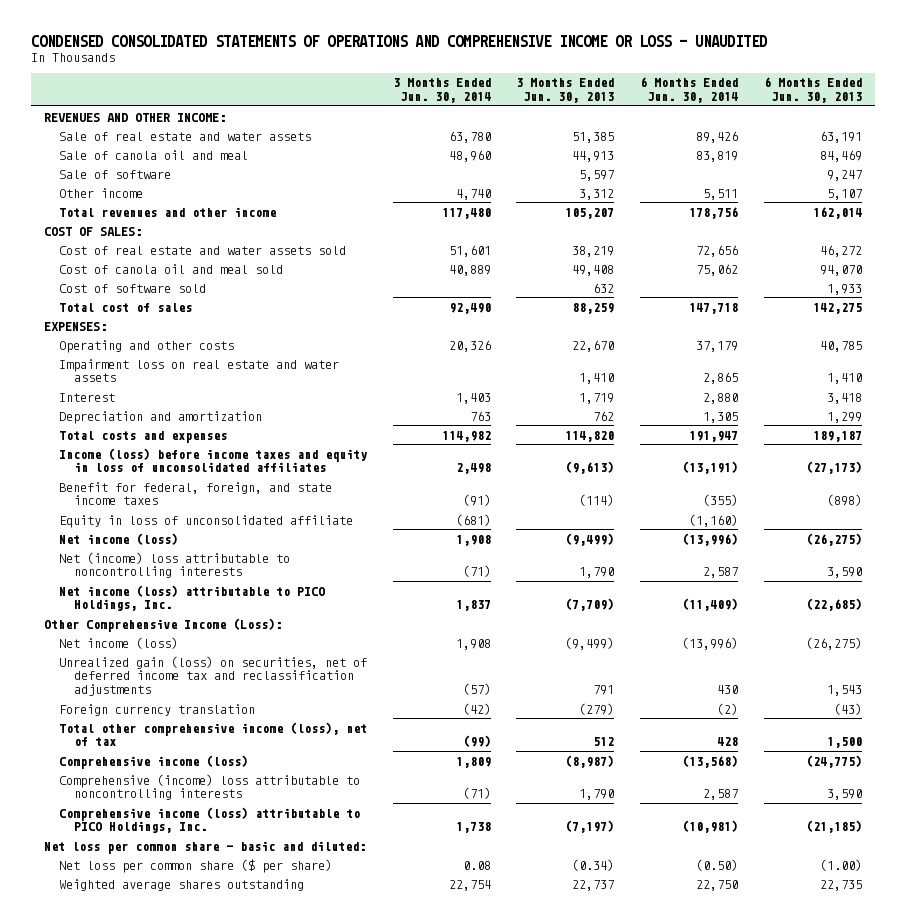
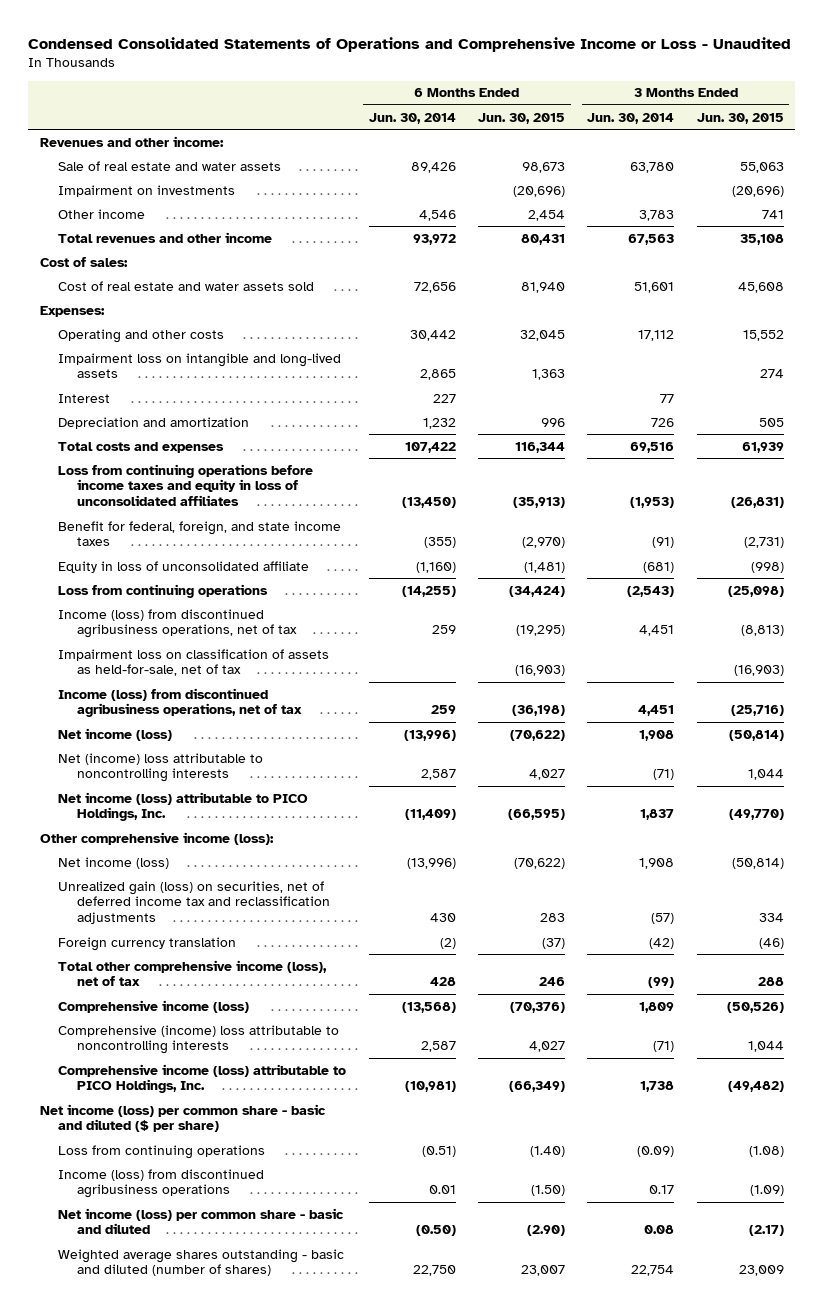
[30,35,768,48] CONDENSED CONSOLIDATED STATEMENTS OF OPERATIONS AND COMPREHENSIVE INCOME OR LOSS - UNAUDITED -> [28,37,792,53] Condensed Consolidated Statements of Operations and Comprehensive Income or Loss - Unaudited
[516,78,615,103] 3 Months Ended Jun. 30, 2013 -> none
[763,77,862,103] 6 Months Ended Jun. 30, 2013 -> none
none -> [478,112,566,124] Jun. 30, 2015
none -> [696,112,784,124] Jun. 30, 2015
[43,112,226,122] REVENUES AND OTHER INCOME: -> [39,135,224,147] Revenues and other income:
[58,149,248,160] Sale of canola oil and meal -> none
[58,169,171,179] Sale of software -> none
none -> [58,184,236,197] Impairment on investments
[455,188,491,200] 4,740 -> [639,209,675,221] 3,783
[703,188,739,200] 5,511 -> [418,209,456,221] 4,546
[441,207,491,219] 117,480 -> [628,233,675,245] 67,563
[689,206,739,219] 178,756 -> [412,233,456,245] 93,972
[43,226,142,236] COST OF SALES: -> [39,256,128,267] Cost of sales:
[58,263,283,274] Cost of canola oil and meal sold -> none
[58,283,206,293] Cost of software sold -> none
[58,302,192,312] Total cost of sales -> none
[43,321,107,331] EXPENSES: -> [39,305,105,317] Expenses:
[448,339,491,352] 20,326 -> [638,329,675,341] 17,112
[696,340,739,352] 37,179 -> [409,329,456,341] 30,442
[58,358,339,383] Impairment loss on real estate and water assets -> [58,352,342,379] Impairment loss on intangible and long-lived assets
[455,392,491,404] 1,403 -> [660,393,675,403] 77
[703,392,739,404] 2,880 -> [432,393,456,403] 227
[469,410,491,421] 763 -> [651,417,675,427] 726
[703,411,739,423] 1,305 -> [422,417,456,429] 1,232
[441,430,491,442] 114,982 -> [630,441,675,453] 69,516
[689,430,739,442] 191,947 -> [404,441,456,453] 107,422
[58,447,367,473] Income (loss) before income taxes and equity in loss of unconsolidated affiliates -> [58,463,314,507] Loss from continuing operations before income taxes and equity in loss of unconsolidated affiliates
[455,463,491,475] 2,498 -> [630,497,675,509] (1,953)
[682,461,739,475] (13,191) -> [401,497,456,509] (13,450)
none -> [58,583,269,598] Loss from continuing operations
none -> [58,608,298,639] Income (loss) from discontinued agribusiness operations, net of tax
none -> [58,648,330,677] Impairment loss on classification of assets as held-for-sale, net of tax
none -> [58,687,303,718] Income (loss) from discontinued agribusiness operations, net of tax
[43,617,282,632] Other Comprehensive Income (Loss): -> [39,831,274,845] Other comprehensive income (loss):
[43,840,366,854] Net loss per common share - basic and diluted: -> [39,1103,326,1133] Net income (loss) per common share - basic and diluted ($ per share)
none -> [58,1144,266,1159] Loss from continuing operations
none -> [58,1168,265,1199] Income (loss) from discontinued agribusiness operations
[58,858,332,873] Net loss per common share ($ per share) -> [58,1207,345,1235] Net income (loss) per common share - basic and diluted
[58,878,304,891] Weighted average shares outstanding -> [58,1248,345,1277] Weighted average shares outstanding - basic and diluted (number of shares)

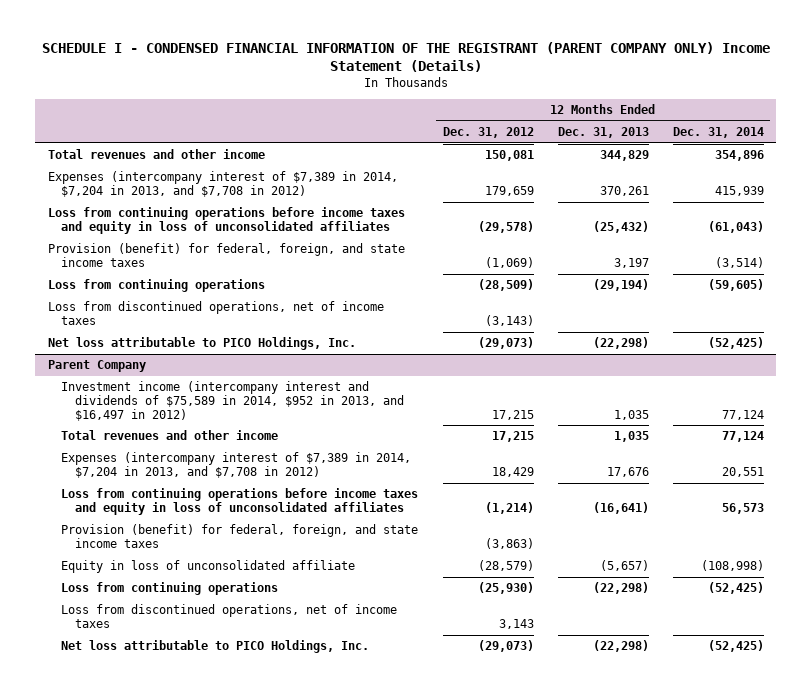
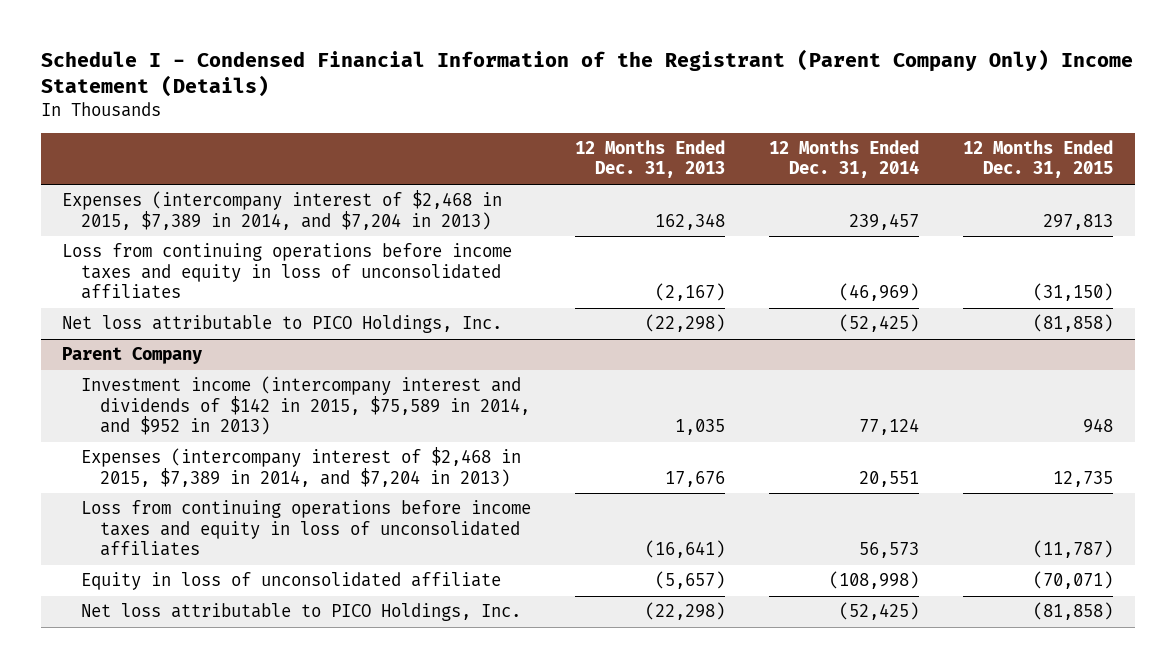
[41,42,770,73] SCHEDULE I - CONDENSED FINANCIAL INFORMATION OF THE REGISTRANT (PARENT COMPANY ONLY) Income Statement (Details) -> [40,48,1133,98] Schedule I - Condensed Financial Information of the Registrant (Parent Company Only) Income Statement (Details)
[442,126,534,138] Dec. 31, 2012 -> none
none -> [962,140,1113,179] 12 Months Ended Dec. 31, 2015
[47,149,265,160] Total revenues and other income -> none
[47,243,405,267] Provision (benefit) for federal, foreign, and state income taxes -> none
[47,279,265,293] Loss from continuing operations -> none
[47,301,384,325] Loss from discontinued operations, net of income taxes -> none
[47,171,398,197] Expenses (intercompany interest of $7,389 in 2014, $7,204 in 2013, and $7,708 in 2012) -> [62,190,503,230] Expenses (intercompany interest of $2,468 in 2015, $7,389 in 2014, and $7,204 in 2013)
[599,185,649,196] 370,261 -> [655,212,726,230] 162,348
[715,185,765,196] 415,939 -> [848,212,919,230] 239,457
[592,220,649,233] (25,432) -> [655,282,726,301] (2,167)
[708,220,765,233] (61,043) -> [838,282,919,301] (46,969)
[61,430,279,441] Total revenues and other income -> none
[61,381,404,421] Investment income (intercompany interest and dividends of $75,589 in 2014, $952 in 2013, and $16,497 in 2012) -> [81,376,530,435] Investment income (intercompany interest and dividends of $142 in 2015, $75,589 in 2014, and $952 in 2013)
[61,452,412,478] Expenses (intercompany interest of $7,389 in 2014, $7,204 in 2013, and $7,708 in 2012) -> [81,447,522,487] Expenses (intercompany interest of $2,468 in 2015, $7,389 in 2014, and $7,204 in 2013)
[61,524,419,548] Provision (benefit) for federal, foreign, and state income taxes -> none
[61,582,279,596] Loss from continuing operations -> none
[61,604,398,628] Loss from discontinued operations, net of income taxes -> none

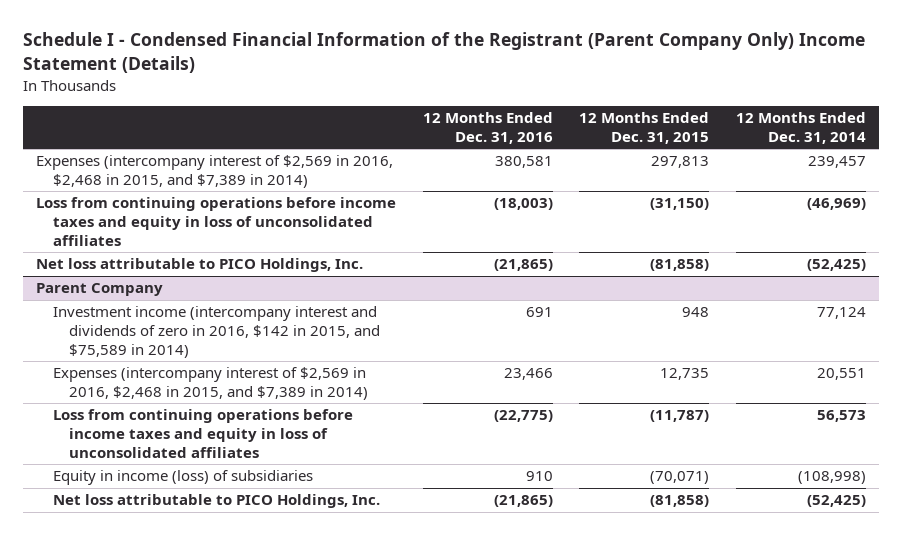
[575,140,726,179] 12 Months Ended Dec. 31, 2013 -> none
none -> [422,112,553,144] 12 Months Ended Dec. 31, 2016
[62,190,503,230] Expenses (intercompany interest of $2,468 in 2015, $7,389 in 2014, and $7,204 in 2013) -> [36,155,394,189] Expenses (intercompany interest of $2,569 in 2016, $2,468 in 2015, and $7,389 in 2014)
[81,376,530,435] Investment income (intercompany interest and dividends of $142 in 2015, $75,589 in 2014, and $952 in 2013) -> [52,306,381,358] Investment income (intercompany interest and dividends of zero in 2016, $142 in 2015, and $75,589 in 2014)
[81,447,522,487] Expenses (intercompany interest of $2,468 in 2015, $7,389 in 2014, and $7,204 in 2013) -> [52,367,369,401] Expenses (intercompany interest of $2,569 in 2016, $2,468 in 2015, and $7,389 in 2014)
[81,572,502,591] Equity in loss of unconsolidated affiliate -> [52,470,313,486] Equity in income (loss) of subsidiaries

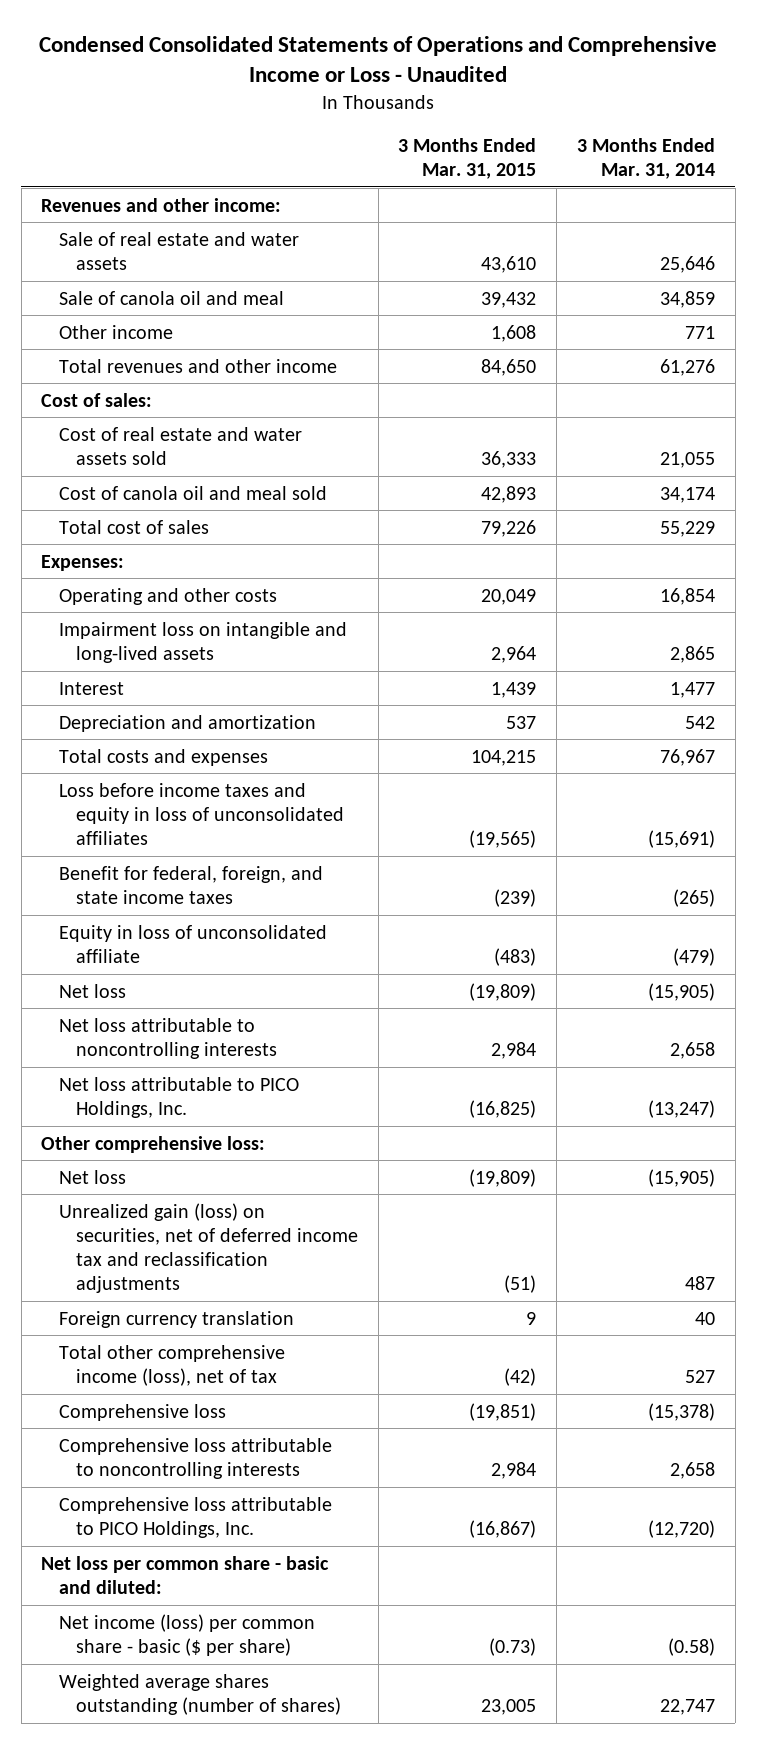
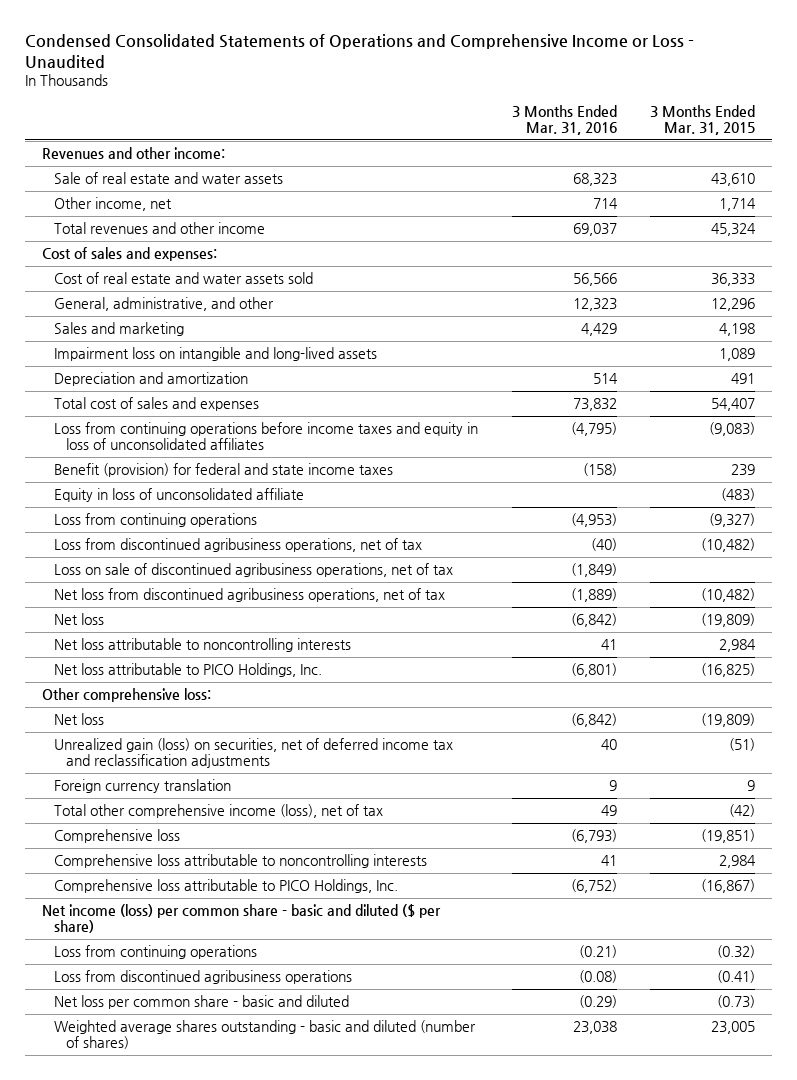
[577,137,716,180] 3 Months Ended Mar. 31, 2014 -> none
none -> [511,104,617,135] 3 Months Ended Mar. 31, 2016
[58,290,284,305] Sale of canola oil and meal -> none
[58,324,173,339] Other income -> [53,197,172,212] Other income, net
[491,324,537,342] 1,608 -> [719,198,757,212] 1,714
[481,358,537,376] 84,650 -> [711,223,757,237] 45,324
[41,392,153,407] Cost of sales: -> [41,247,217,262] Cost of sales and expenses:
[58,485,327,500] Cost of canola oil and meal sold -> none
[58,519,209,534] Total cost of sales -> none
[41,554,125,571] Expenses: -> none
[58,587,277,605] Operating and other costs -> none
[58,681,124,695] Interest -> none
none -> [53,297,274,312] General, administrative, and other
none -> [53,322,184,337] Sales and marketing
[491,645,537,663] 2,964 -> [719,348,756,362] 1,089
[506,715,537,729] 537 -> [731,373,756,385] 491
[58,748,268,766] Total costs and expenses -> [53,397,259,412] Total cost of sales and expenses
[471,749,537,766] 104,215 -> [711,398,756,412] 54,407
[58,782,344,846] Loss before income taxes and equity in loss of unconsolidated affiliates -> [53,422,478,451] Loss from continuing operations before income taxes and equity in loss of unconsolidated affiliates
[469,830,537,849] (19,565) -> [709,422,756,437] (9,083)
[58,865,323,904] Benefit for federal, foreign, and state income taxes -> [53,463,393,478] Benefit (provision) for federal and state income taxes
[494,888,537,907] (239) -> [731,464,756,477] 239
none -> [53,513,257,528] Loss from continuing operations
none -> [53,538,422,553] Loss from discontinued agribusiness operations, net of tax
none -> [53,563,453,578] Loss on sale of discontinued agribusiness operations, net of tax
none -> [53,588,445,603] Net loss from discontinued agribusiness operations, net of tax
[41,1555,330,1594] Net loss per common share - basic and diluted: -> [41,904,441,934] Net income (loss) per common share - basic and diluted ($ per share)
none -> [53,945,257,960] Loss from continuing operations
none -> [53,970,352,985] Loss from discontinued agribusiness operations
[58,1613,315,1656] Net income (loss) per common share - basic ($ per share) -> [53,995,349,1010] Net loss per common share - basic and diluted
[58,1673,341,1715] Weighted average shares outstanding (number of shares) -> [53,1020,476,1050] Weighted average shares outstanding - basic and diluted (number of shares)

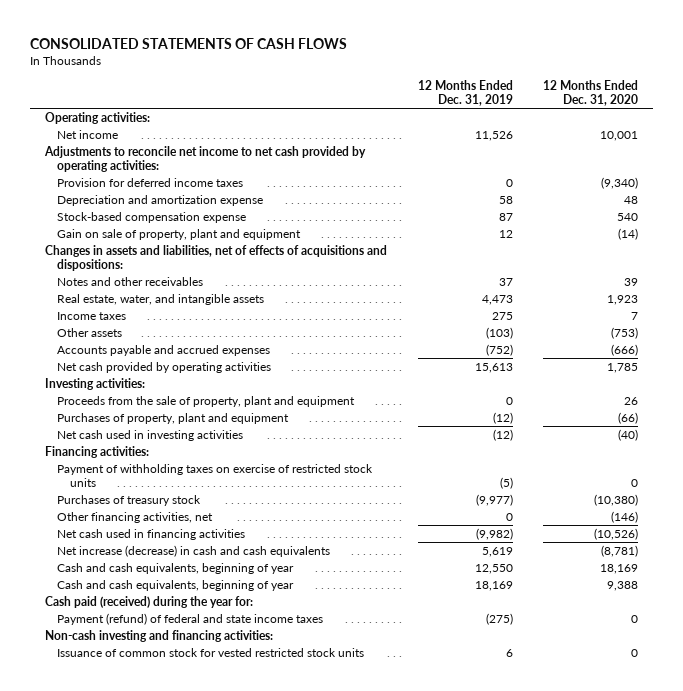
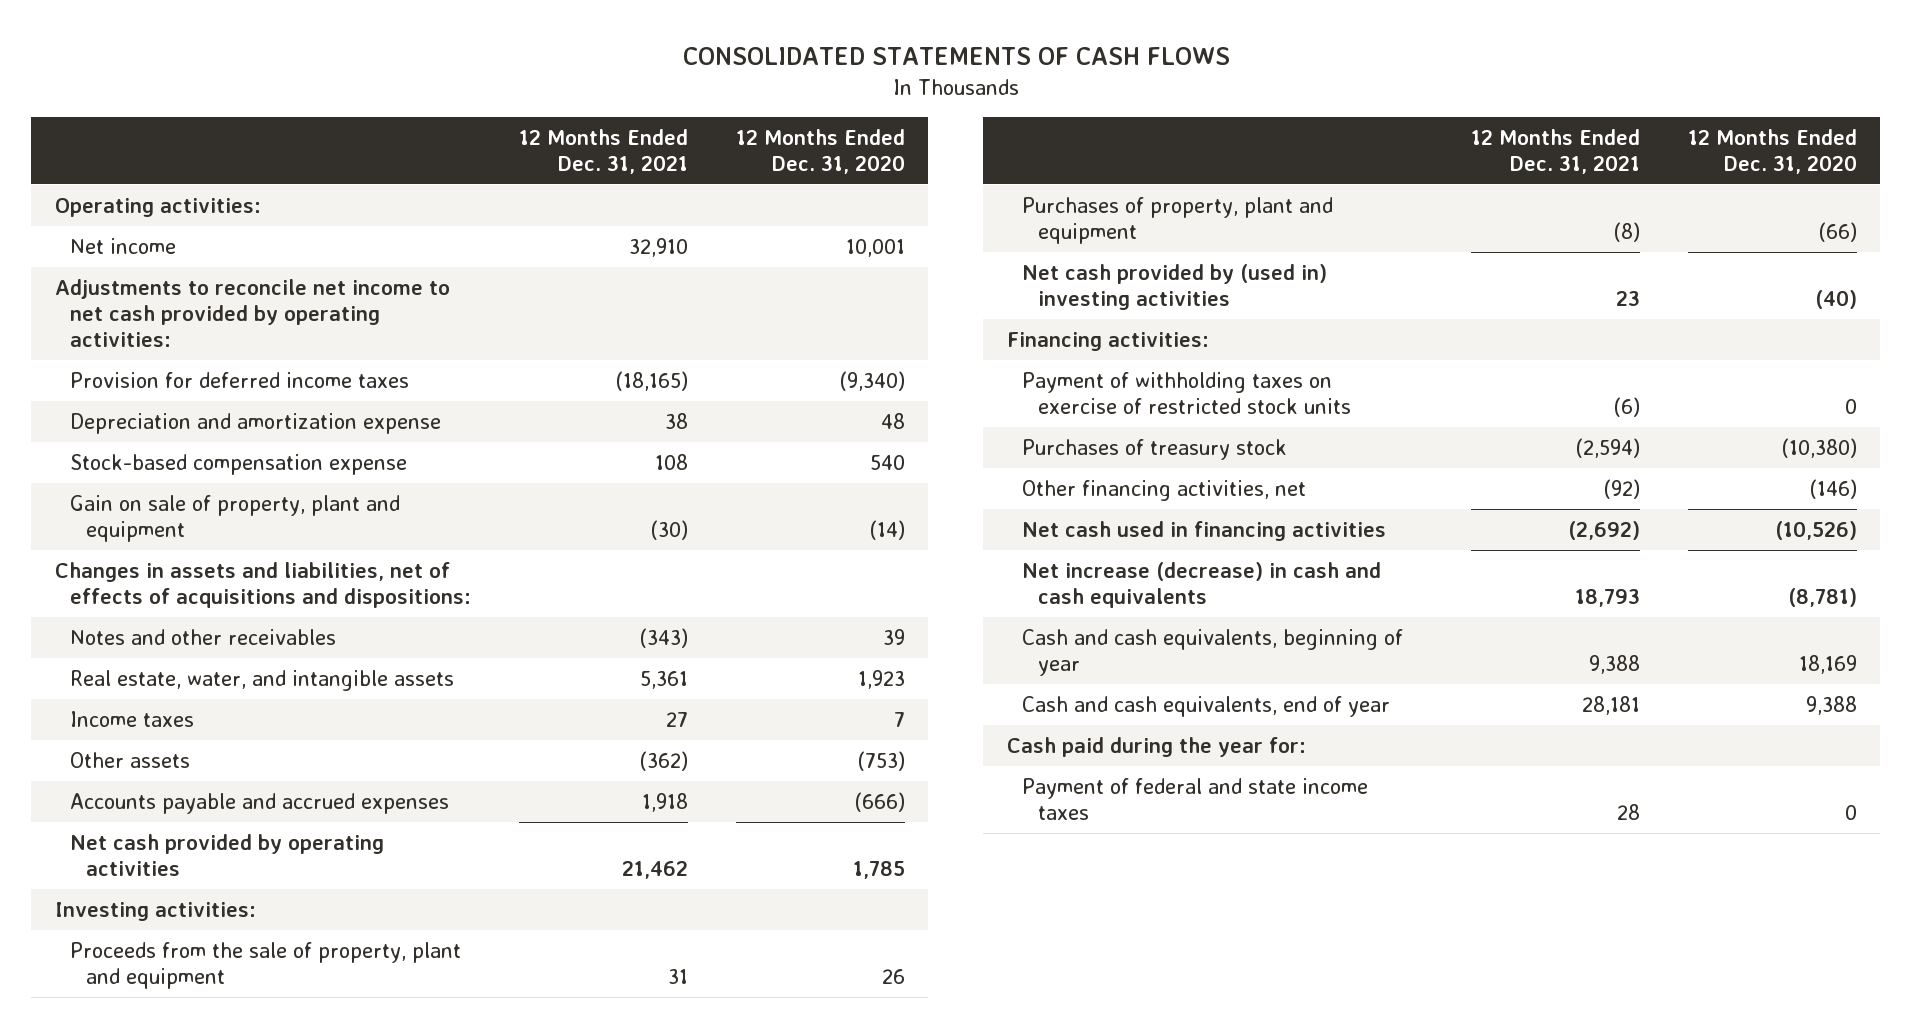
[417,80,513,107] 12 Months Ended Dec. 31, 2019 -> none
none -> [518,128,688,174] 12 Months Ended Dec. 31, 2021
[57,429,244,441] Net cash used in investing activities -> [1022,263,1328,310] Net cash provided by (used in) investing activities
[45,629,274,642] Non-cash investing and financing activities: -> none
[57,647,365,657] Issuance of common stock for vested restricted stock units -> none
[57,579,295,591] Cash and cash equivalents, beginning of year -> [1022,695,1391,717] Cash and cash equivalents, end of year
[45,595,254,608] Cash paid (received) during the year for: -> [1007,736,1307,757] Cash paid during the year for:
[57,612,324,625] Payment (refund) of federal and state income taxes -> [1022,777,1369,820] Payment of federal and state income taxes

